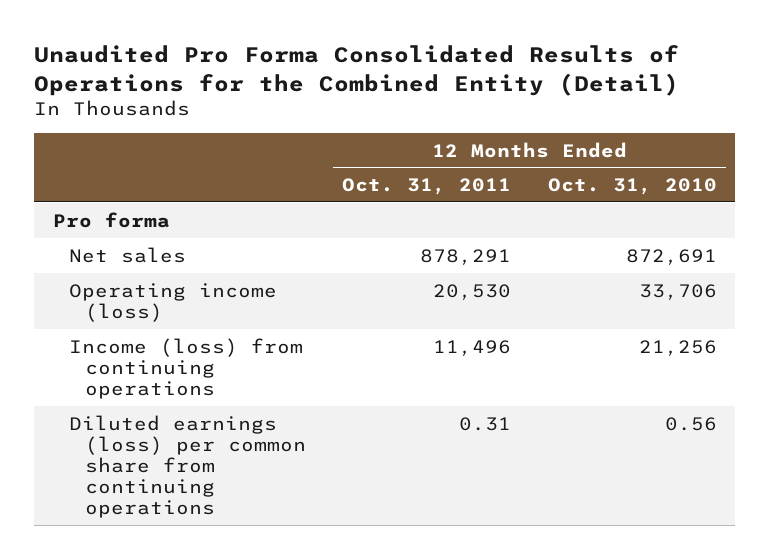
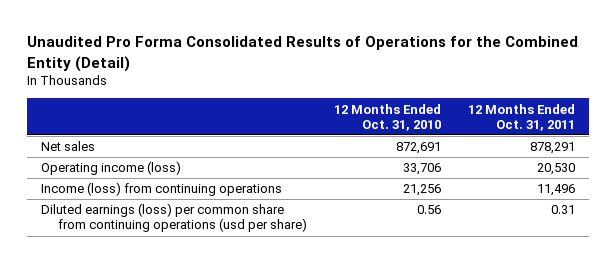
[52,211,170,228] Pro forma -> none
[68,414,307,519] Diluted earnings (loss) per common share from continuing operations -> [40,203,307,233] Diluted earnings (loss) per common share from continuing operations (usd per share)

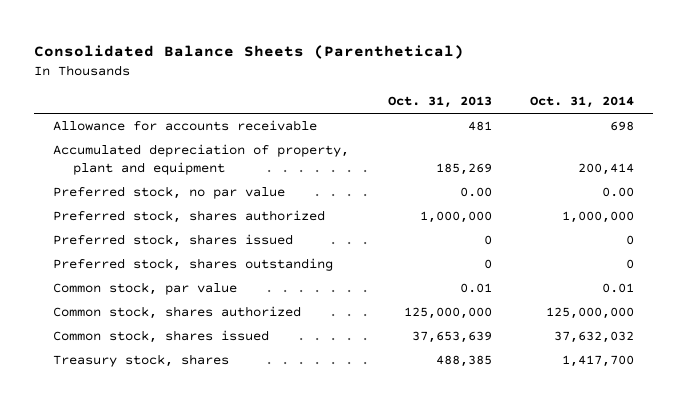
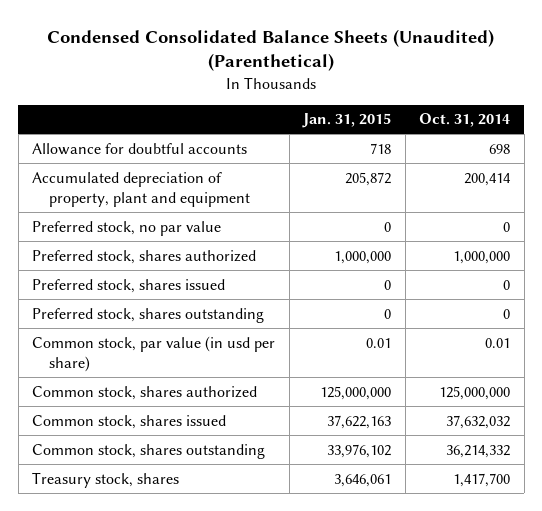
[34,45,465,60] Consolidated Balance Sheets (Parenthetical) -> [47,28,495,72] Condensed Consolidated Balance Sheets (Unaudited) (Parenthetical)
[387,96,492,109] Oct. 31, 2013 -> none
none -> [302,113,392,129] Jan. 31, 2015
[53,120,318,132] Allowance for accounts receivable -> [32,142,248,155] Allowance for doubtful accounts
[601,187,634,198] 0.00 -> [503,221,511,232] 0
[53,282,238,296] Common stock, par value -> [32,335,276,373] Common stock, par value (in usd per share)
none -> [32,443,266,459] Common stock, shares outstanding

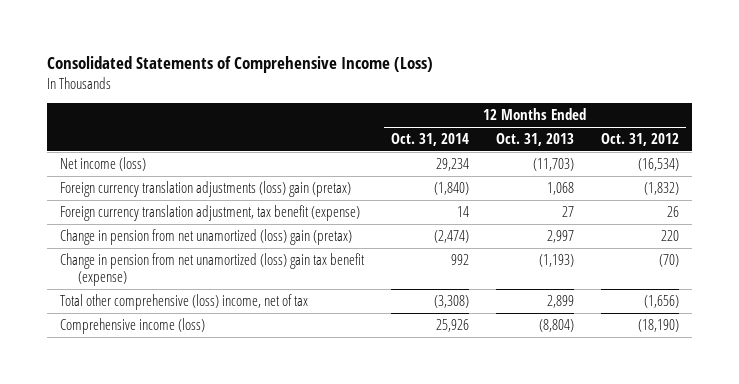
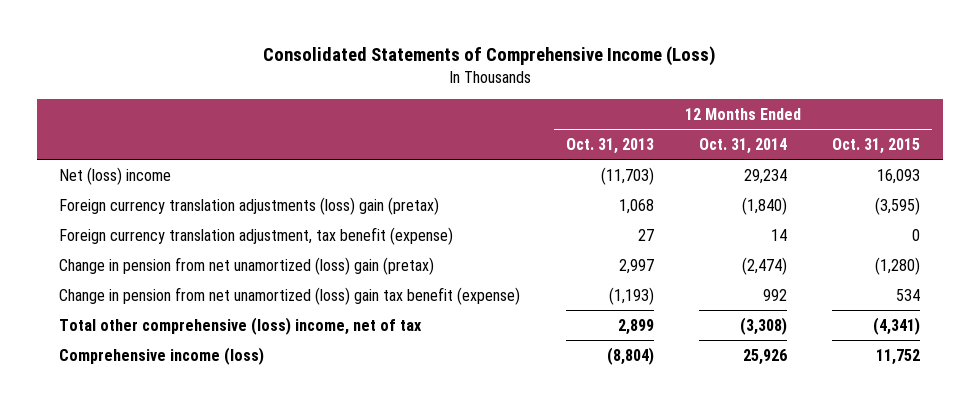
[600,133,679,147] Oct. 31, 2012 -> none
none -> [832,137,921,154] Oct. 31, 2015
[60,157,147,172] Net income (loss) -> [59,166,172,185] Net (loss) income

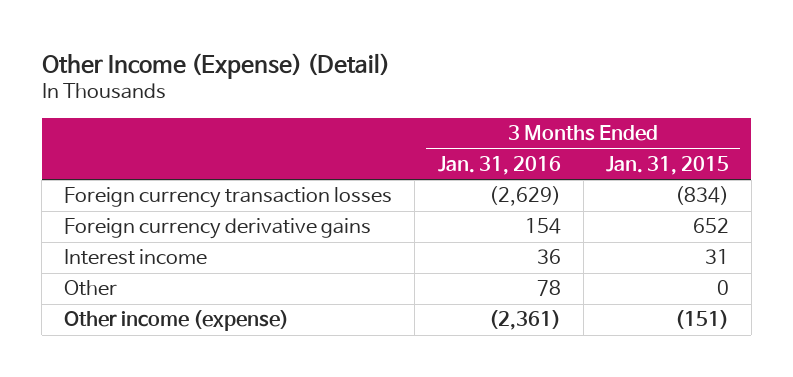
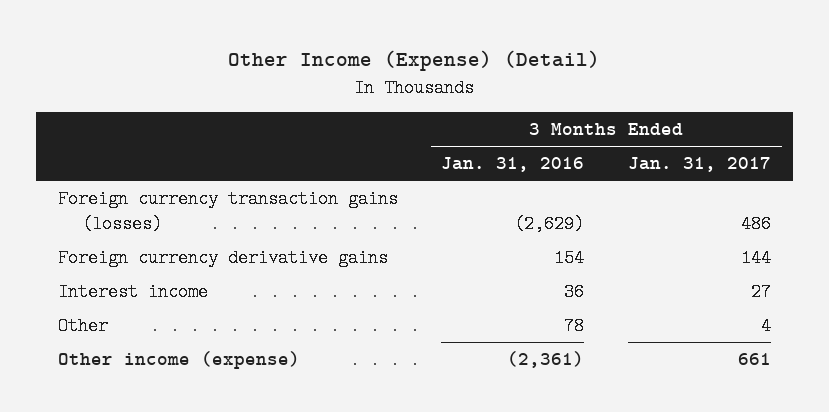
[605,155,729,175] Jan. 31, 2015 -> none
none -> [627,157,771,173] Jan. 31, 2017
[64,187,393,209] Foreign currency transaction losses -> [58,189,399,233] Foreign currency transaction gains (losses)

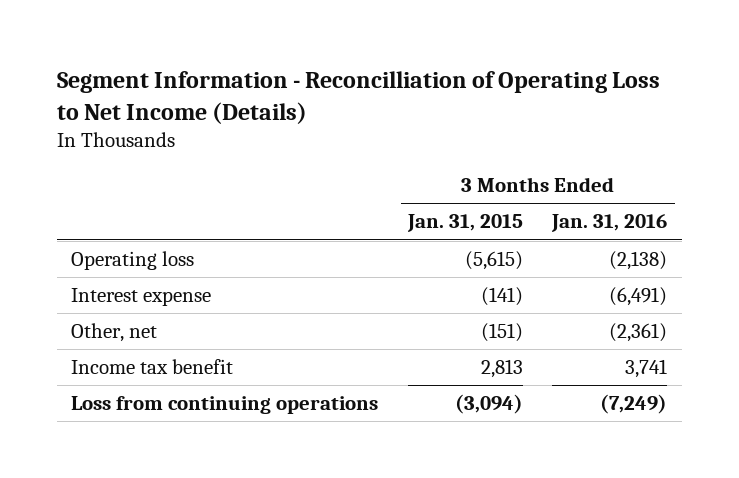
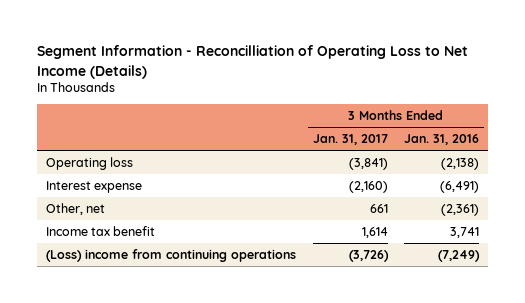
[406,214,523,233] Jan. 31, 2015 -> none
none -> [312,134,388,146] Jan. 31, 2017
[71,395,379,414] Loss from continuing operations -> [45,248,296,262] (Loss) income from continuing operations

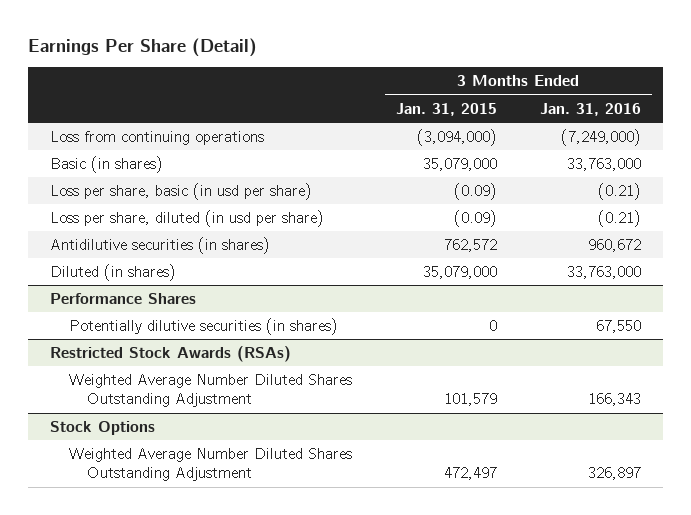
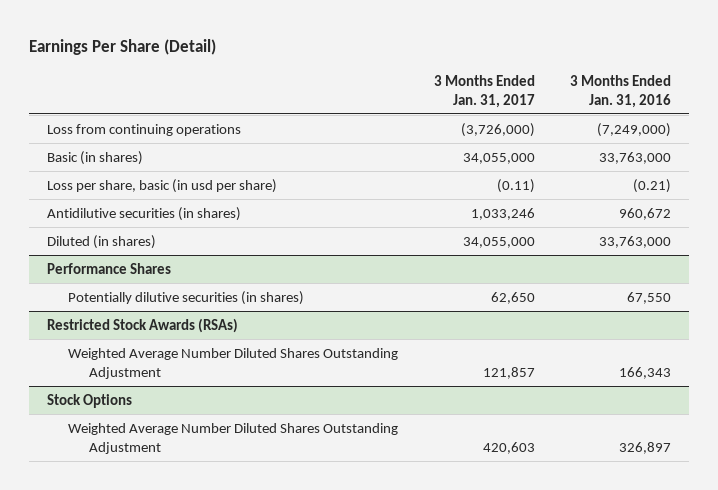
[395,102,497,116] Jan. 31, 2015 -> none
none -> [433,74,535,108] 3 Months Ended Jan. 31, 2017
[50,209,325,227] Loss per share, diluted (in usd per share) -> none

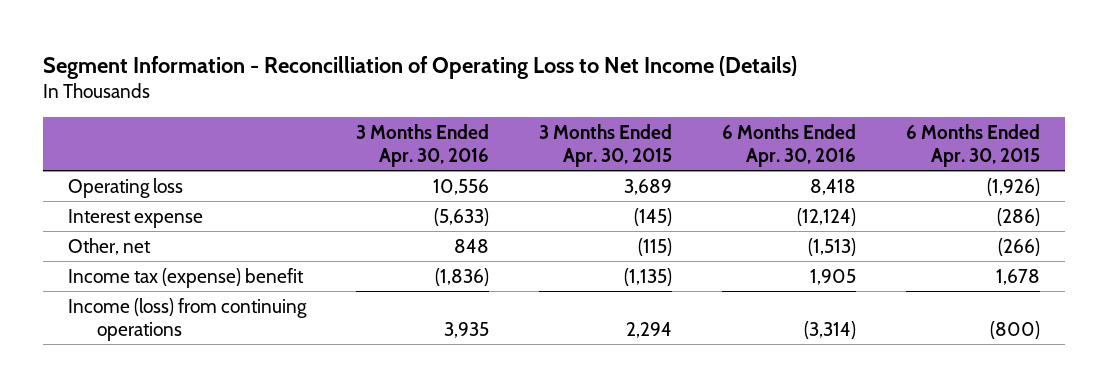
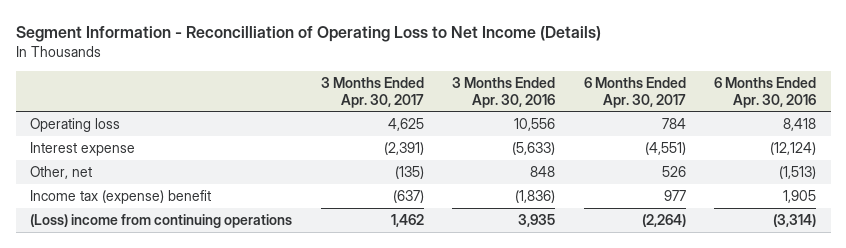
[538,123,672,168] 3 Months Ended Apr. 30, 2015 -> none
[905,123,1040,168] 6 Months Ended Apr. 30, 2015 -> none
none -> [320,76,424,108] 3 Months Ended Apr. 30, 2017
none -> [583,76,686,108] 6 Months Ended Apr. 30, 2017
[67,297,307,341] Income (loss) from continuing operations -> [30,213,293,228] (Loss) income from continuing operations

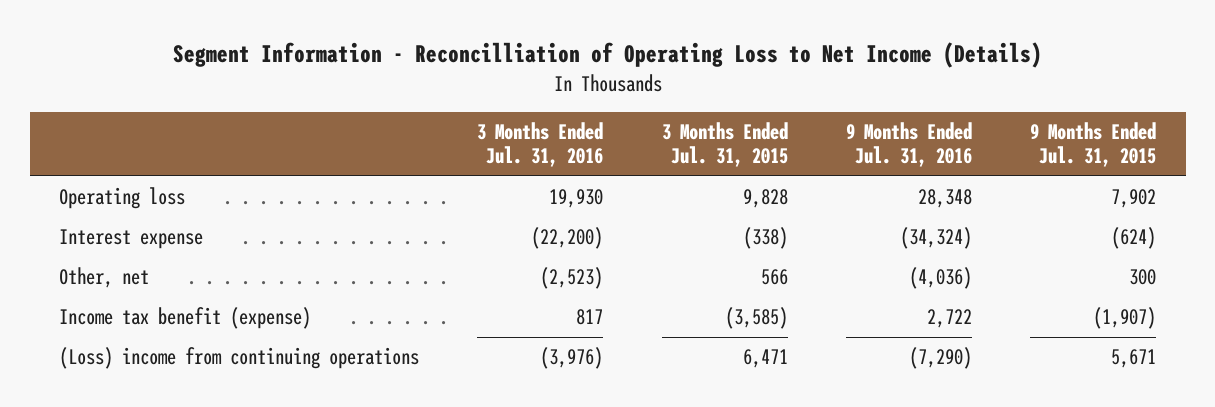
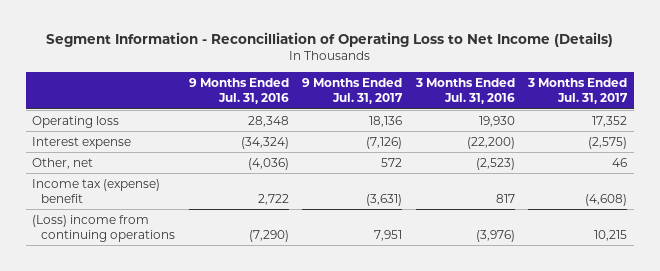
[661,121,788,168] 3 Months Ended Jul. 31, 2015 -> none
[1030,121,1157,168] 9 Months Ended Jul. 31, 2015 -> none
none -> [302,78,404,105] 9 Months Ended Jul. 31, 2017
none -> [527,78,629,105] 3 Months Ended Jul. 31, 2017
[58,307,311,330] Income tax benefit (expense) -> [32,178,161,203] Income tax (expense) benefit

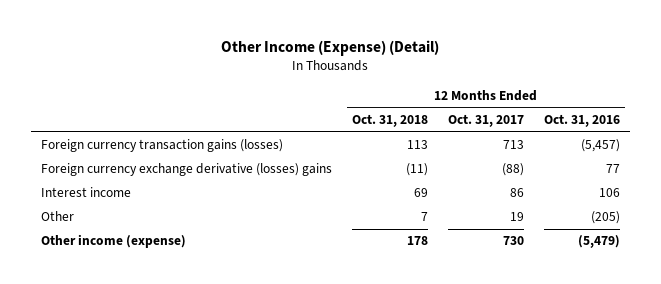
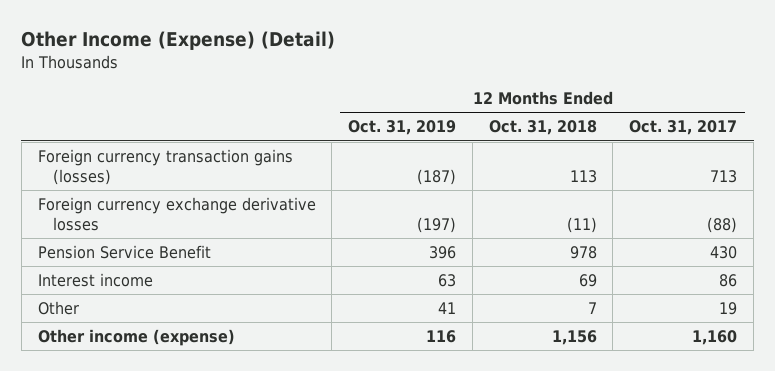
[544,114,621,128] Oct. 31, 2016 -> none
none -> [348,120,457,136] Oct. 31, 2019
[40,163,332,177] Foreign currency exchange derivative (losses) gains -> [37,196,316,232] Foreign currency exchange derivative losses
none -> [37,244,211,259] Pension Service Benefit
[406,236,428,246] 178 -> [551,329,597,345] 1,156
[502,236,524,246] 730 -> [692,329,738,345] 1,160

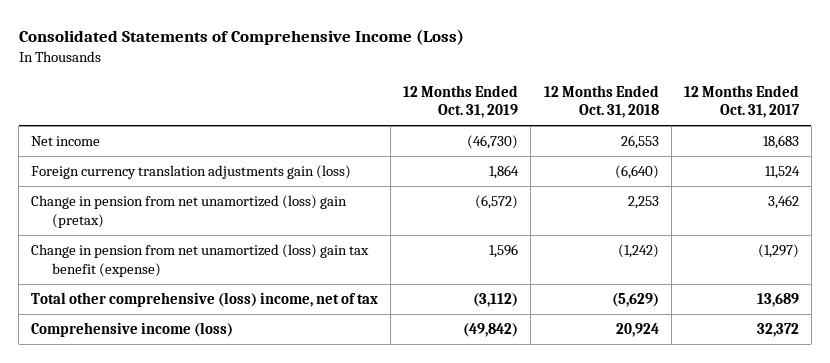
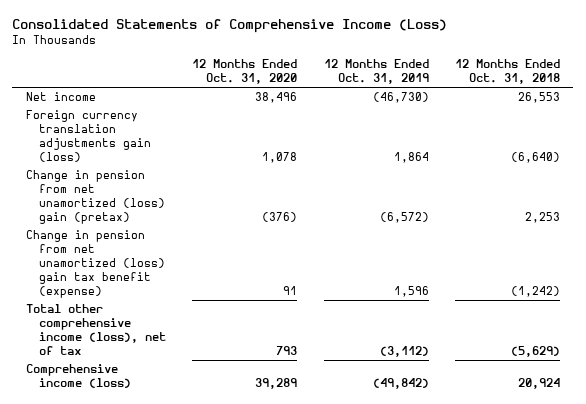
[683,84,800,119] 12 Months Ended Oct. 31, 2017 -> none
none -> [192,59,298,85] 12 Months Ended Oct. 31, 2020
[31,292,379,308] Total other comprehensive (loss) income, net of tax -> [25,304,167,356] Total other comprehensive income (loss), net of tax

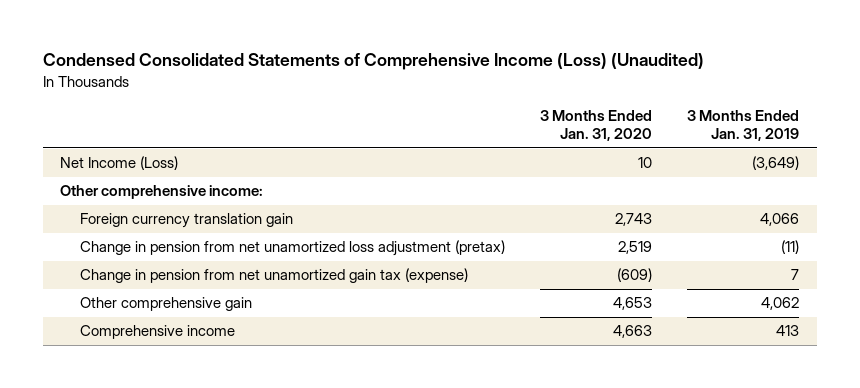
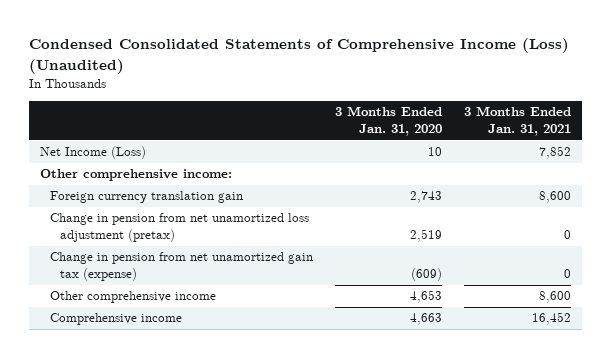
[687,110,800,142] 3 Months Ended Jan. 31, 2019 -> none
none -> [464,106,572,137] 3 Months Ended Jan. 31, 2021
[80,297,253,312] Other comprehensive gain -> [50,291,217,304] Other comprehensive income

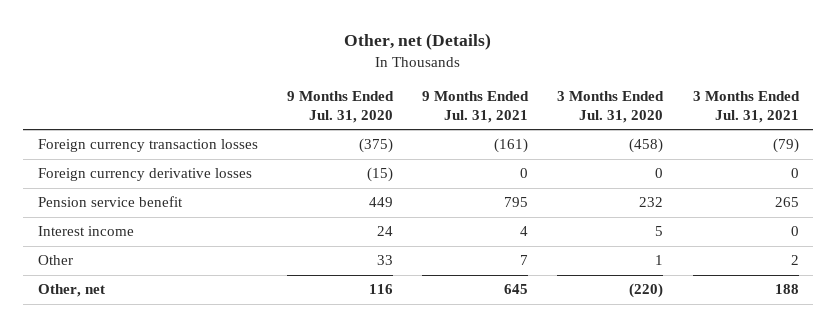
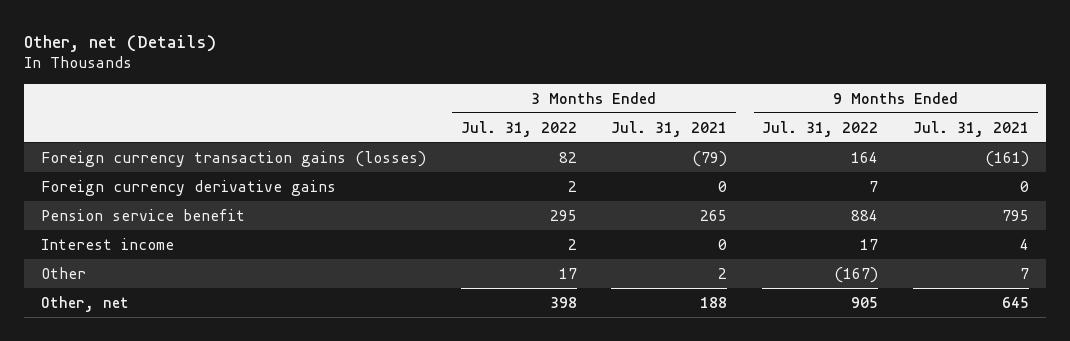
[286,91,394,123] 9 Months Ended Jul. 31, 2020 -> none
[557,91,665,123] 3 Months Ended Jul. 31, 2020 -> none
none -> [460,120,577,137] Jul. 31, 2022
none -> [762,120,879,137] Jul. 31, 2022
[37,139,258,153] Foreign currency transaction losses -> [40,150,426,167] Foreign currency transaction gains (losses)
[37,168,252,182] Foreign currency derivative losses -> [40,179,336,196] Foreign currency derivative gains

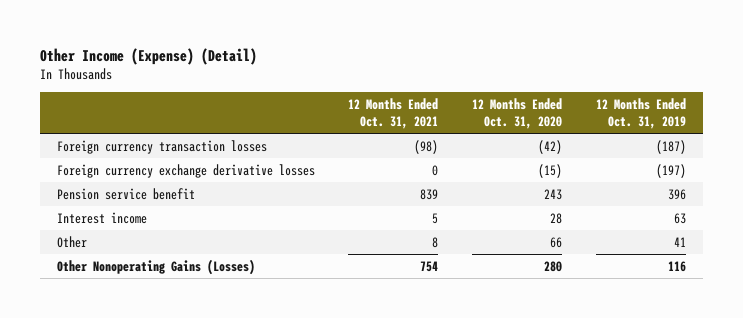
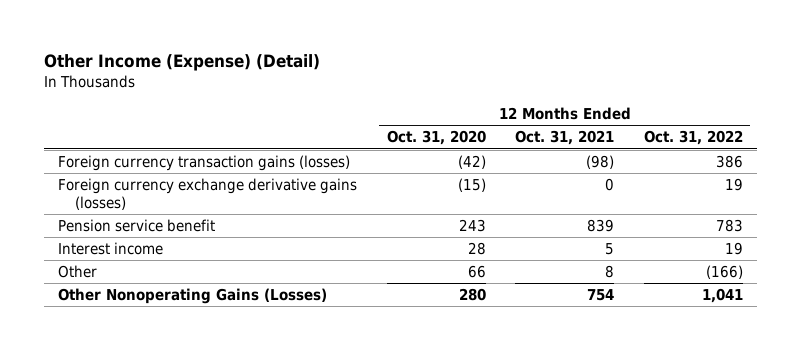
[596,98,687,129] 12 Months Ended Oct. 31, 2019 -> none
none -> [643,130,743,146] Oct. 31, 2022
[56,139,267,154] Foreign currency transaction losses -> [58,155,351,172] Foreign currency transaction gains (losses)
[56,163,315,178] Foreign currency exchange derivative losses -> [58,178,358,211] Foreign currency exchange derivative gains (losses)

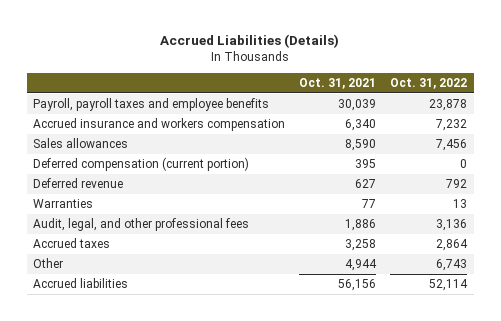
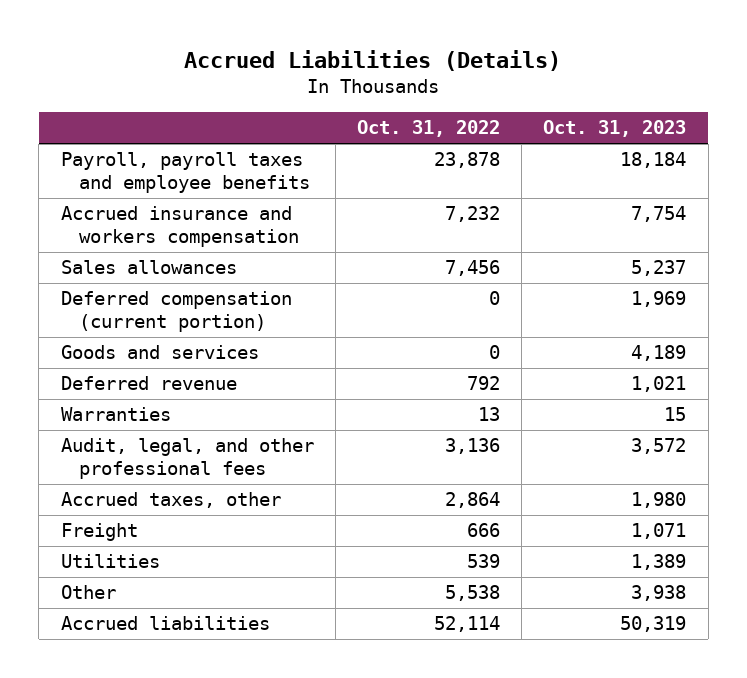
[299,78,377,90] Oct. 31, 2021 -> none
none -> [543,120,687,138] Oct. 31, 2023
none -> [60,345,259,360] Goods and services
[33,238,111,249] Accrued taxes -> [60,492,281,509] Accrued taxes, other
none -> [60,523,138,542] Freight
none -> [60,554,160,569] Utilities
[436,259,468,272] 6,743 -> [444,585,500,602] 5,538

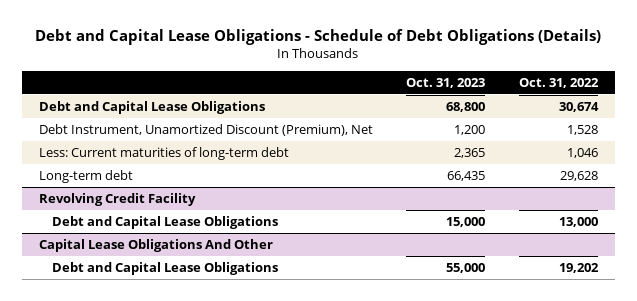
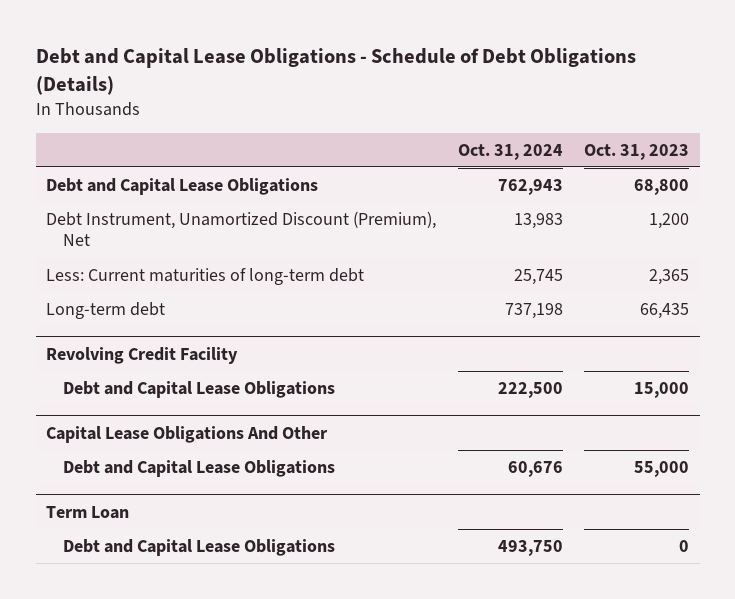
[518,77,599,88] Oct. 31, 2022 -> none
none -> [457,143,563,160] Oct. 31, 2024
none -> [46,505,130,519] Term Loan
none -> [63,538,336,556] Debt and Capital Lease Obligations

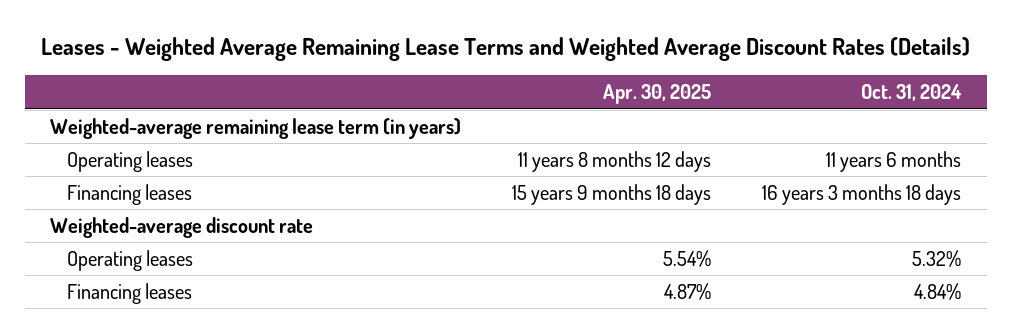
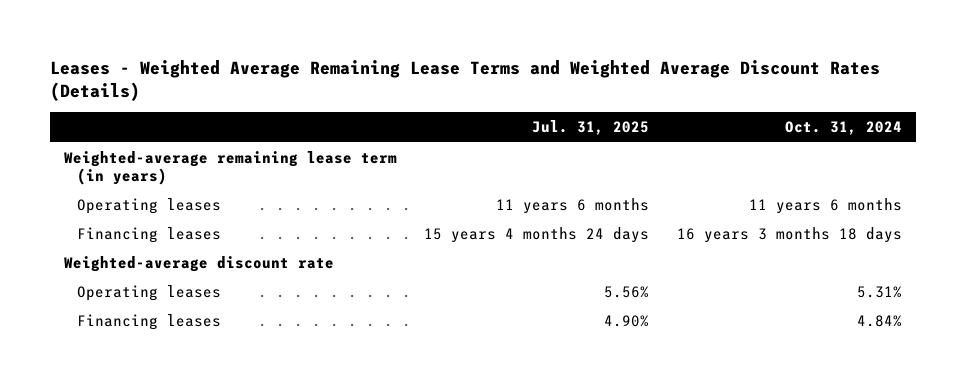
[603,84,712,105] Apr. 30, 2025 -> none
none -> [532,120,650,136] Jul. 31, 2025
[912,249,962,267] 5.32% -> [856,285,902,298] 5.31%

